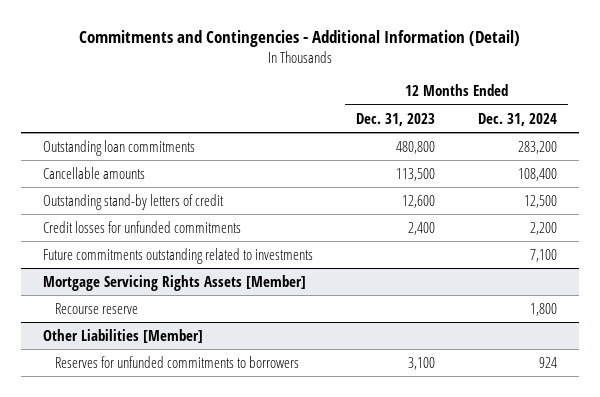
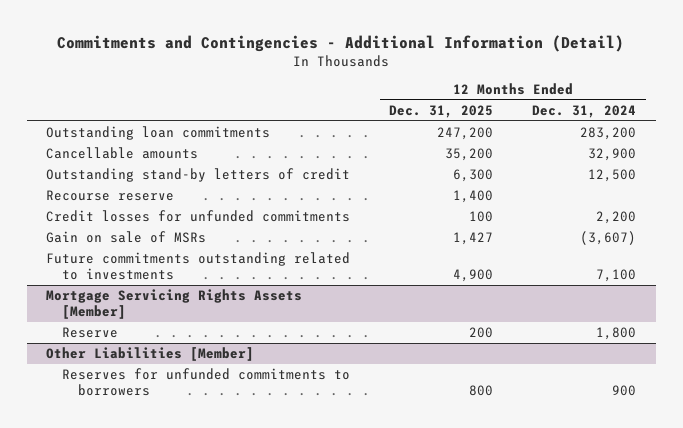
[356,112,436,126] Dec. 31, 2023 -> none
none -> [389,105,494,119] Dec. 31, 2025
[518,167,558,181] 108,400 -> [588,148,637,162] 32,900
none -> [46,190,175,202] Recourse reserve
none -> [46,231,207,244] Gain on sale of MSRs
[55,302,139,314] Recourse reserve -> [62,327,119,339] Reserve
[539,356,558,368] 924 -> [612,385,637,397] 900

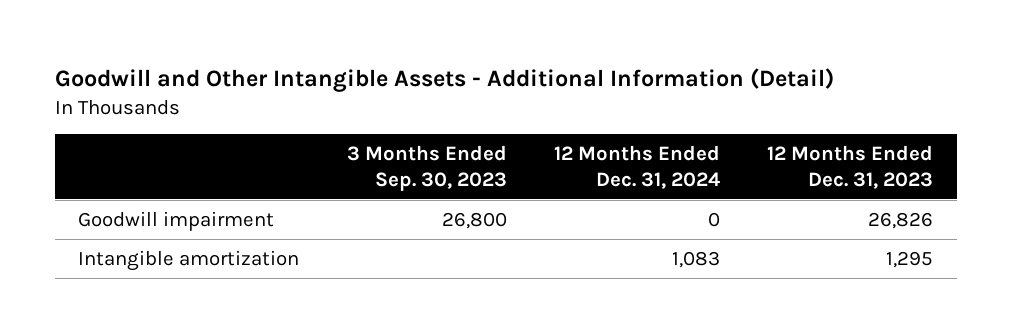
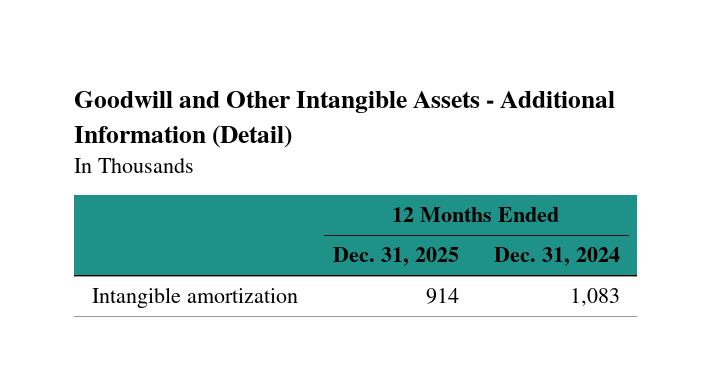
[346,145,507,192] 3 Months Ended Sep. 30, 2023 -> none
[767,145,934,190] 12 Months Ended Dec. 31, 2023 -> none
none -> [332,247,459,267] Dec. 31, 2025
[78,210,275,231] Goodwill impairment -> none

